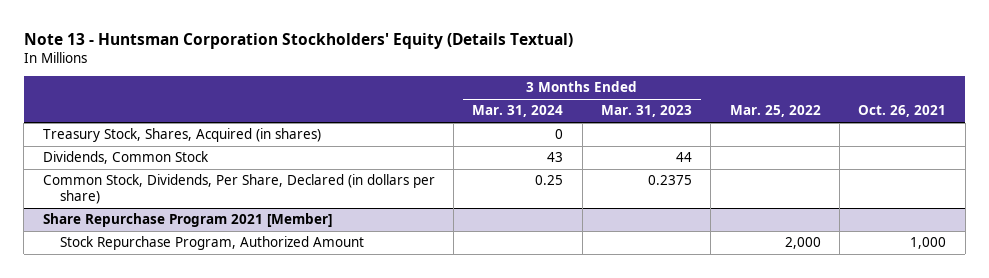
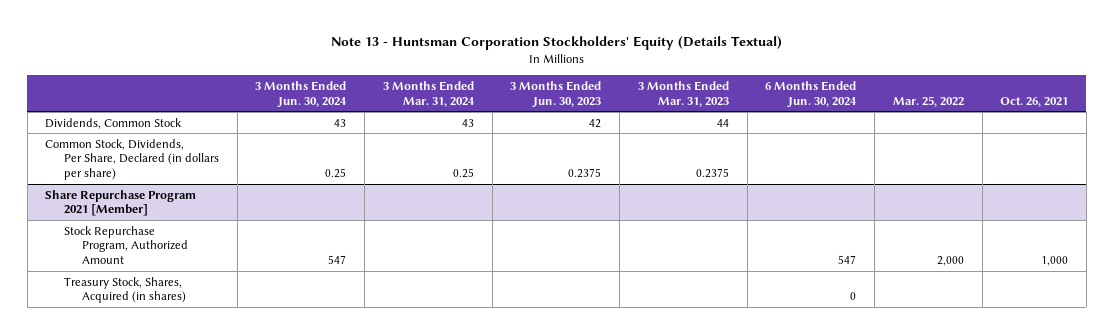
none -> [255,80,348,108] 3 Months Ended Jun. 30, 2024
none -> [510,80,602,108] 3 Months Ended Jun. 30, 2023
none -> [765,80,858,108] 6 Months Ended Jun. 30, 2024
[42,128,321,143] Treasury Stock, Shares, Acquired (in shares) -> none
none -> [63,276,187,304] Treasury Stock, Shares, Acquired (in shares)

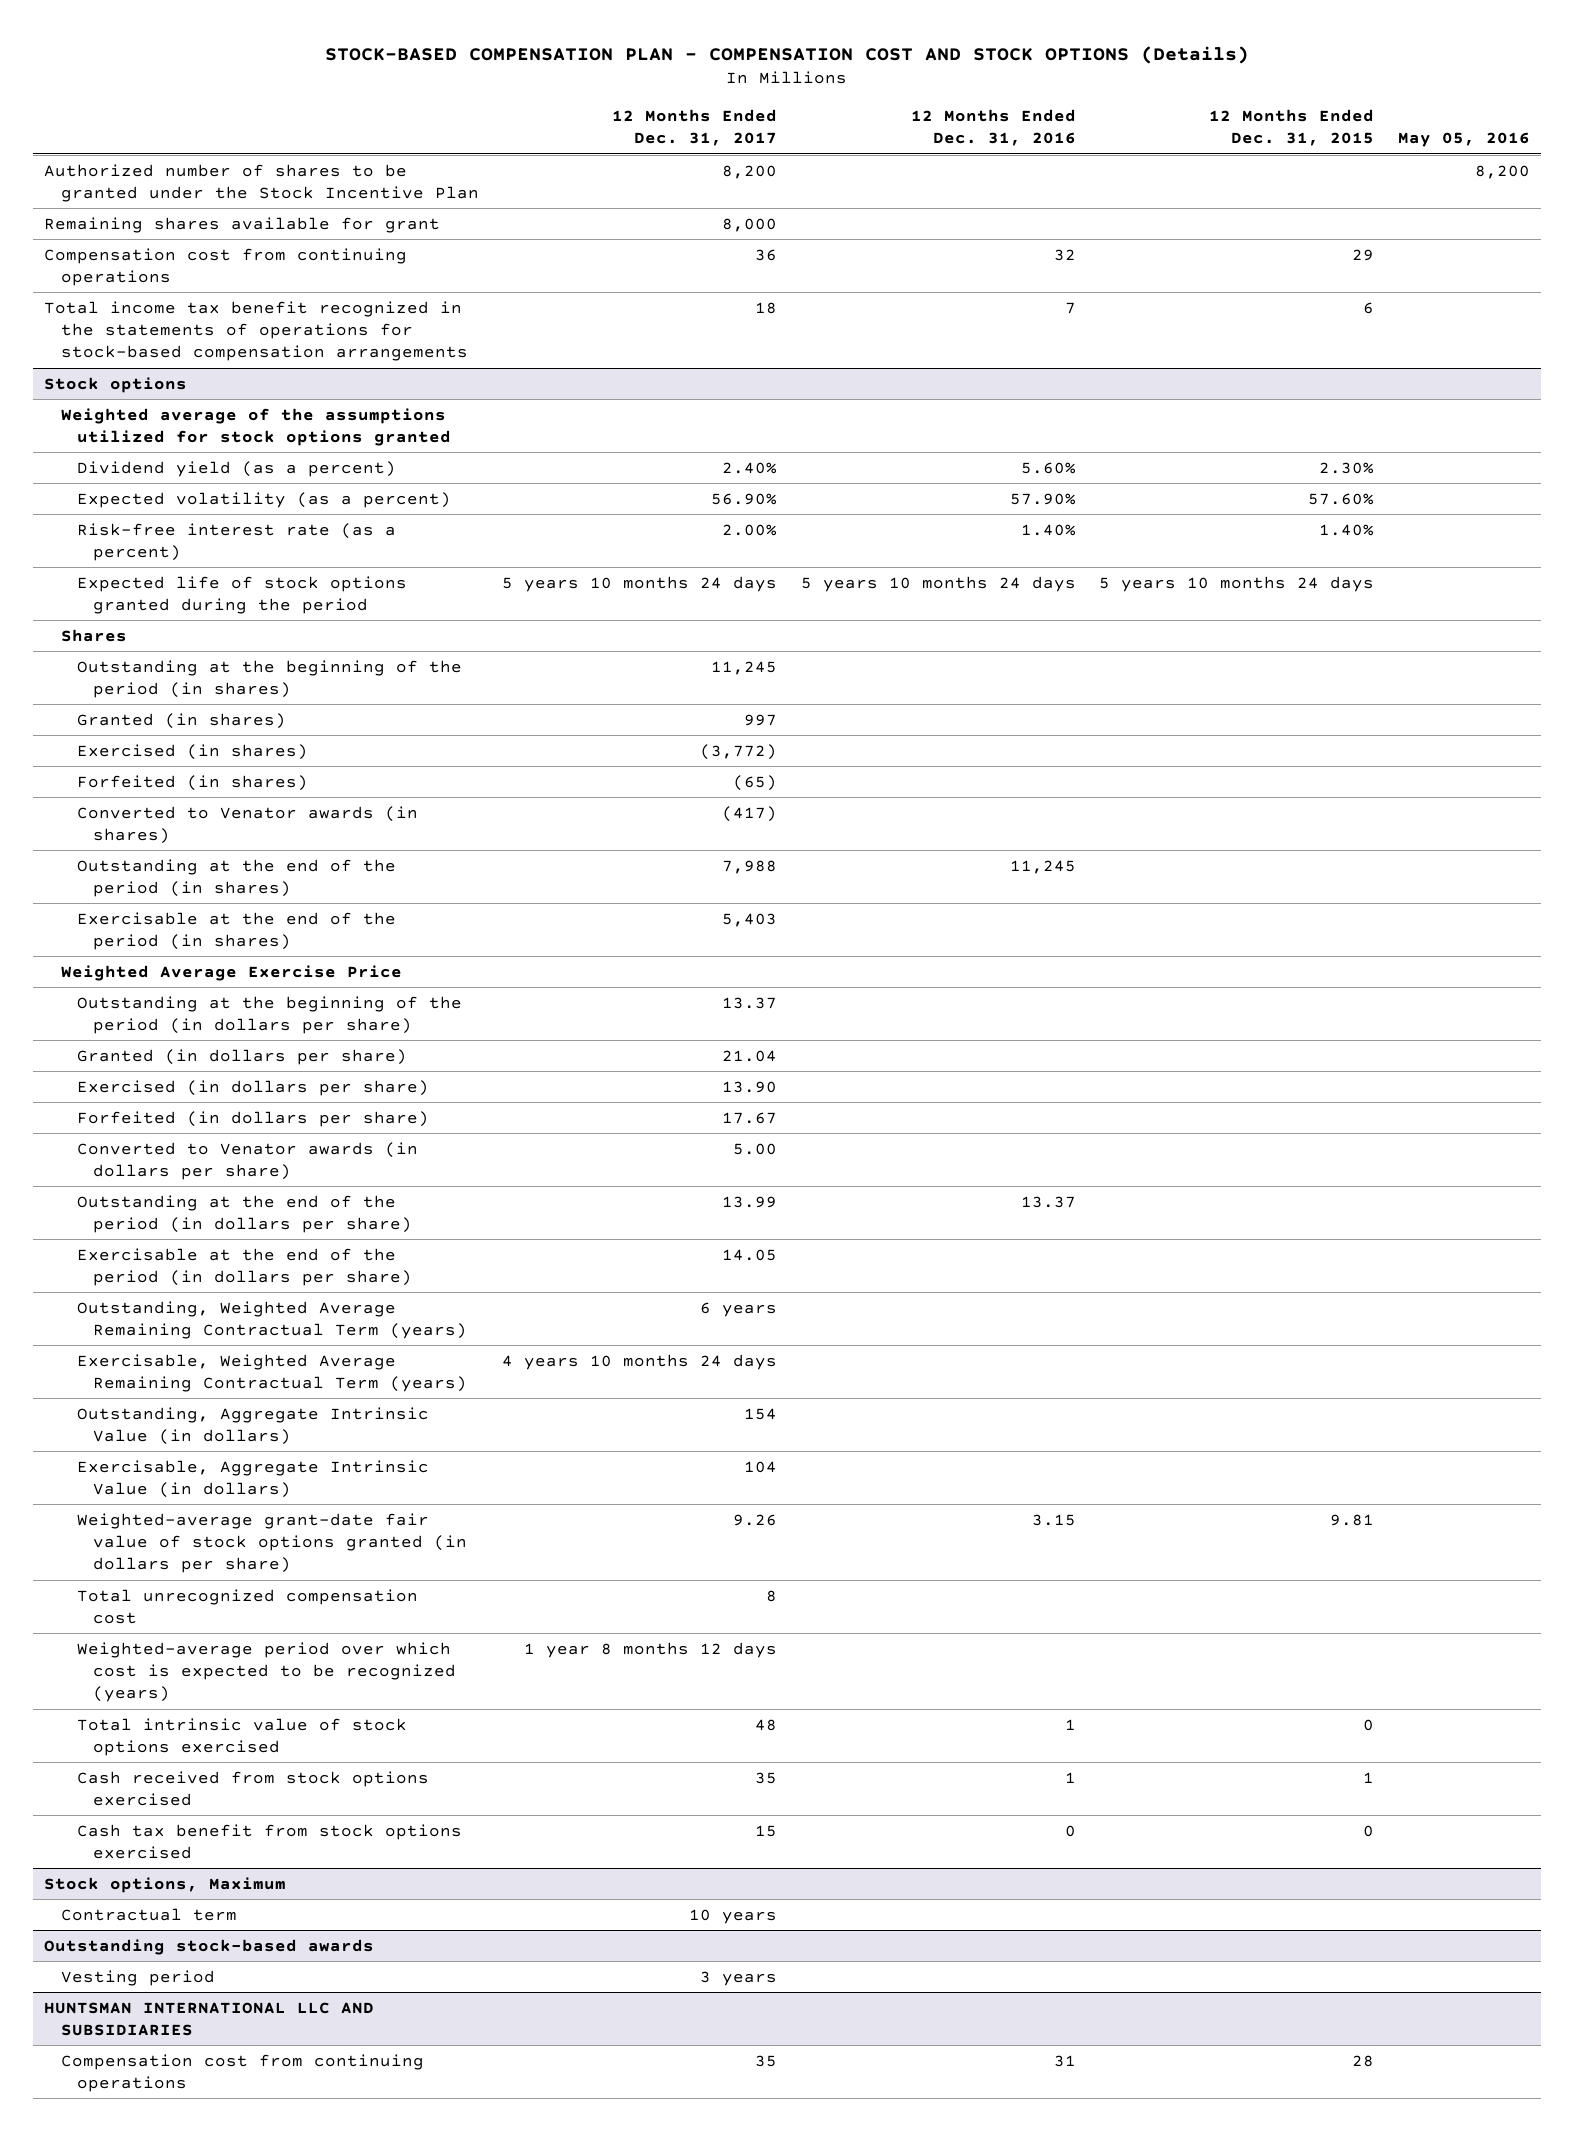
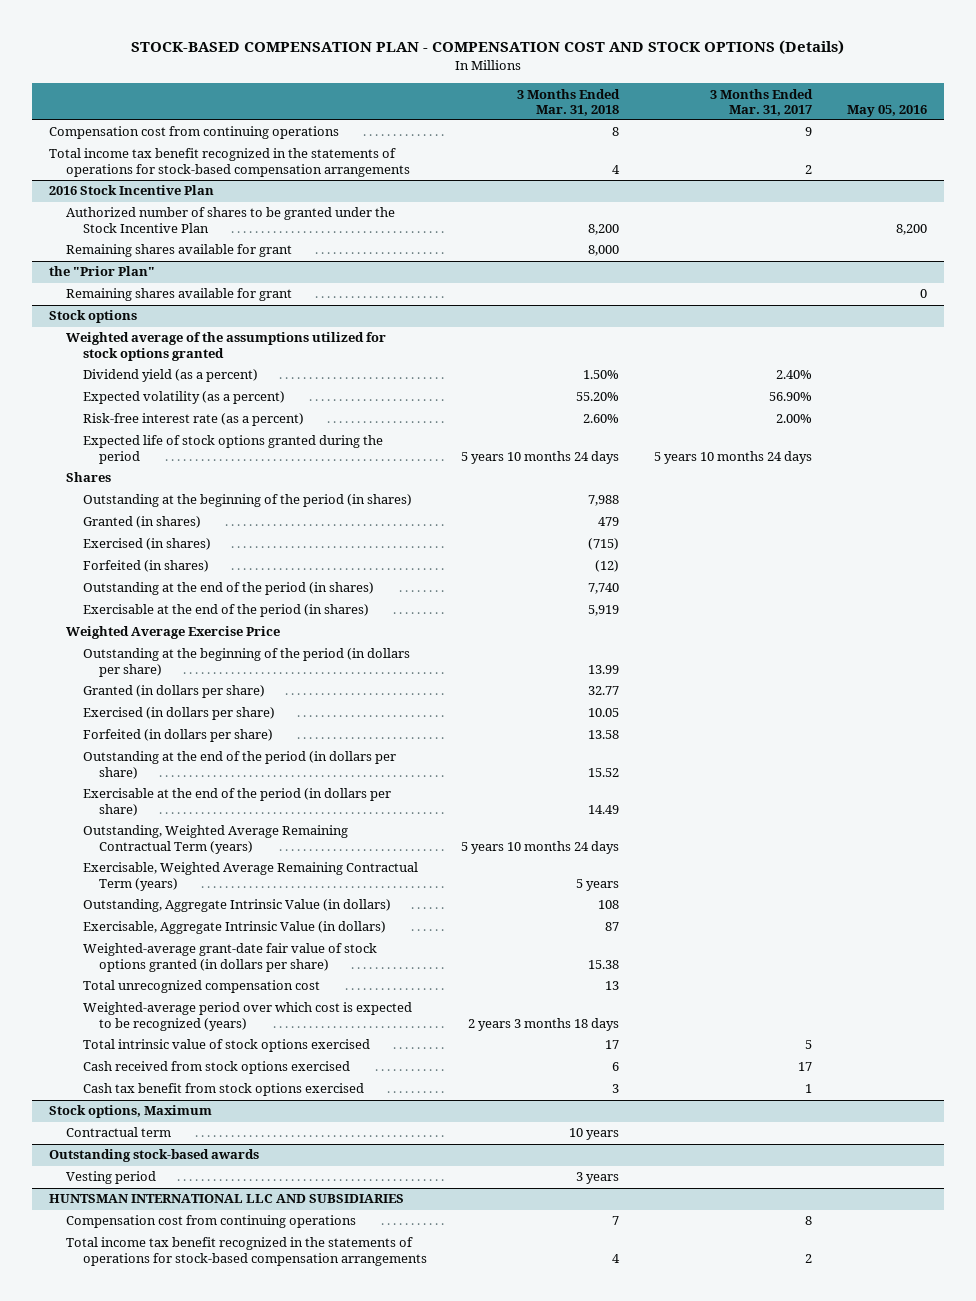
[612,109,778,147] 12 Months Ended Dec. 31, 2017 -> none
[910,109,1076,147] 12 Months Ended Dec. 31, 2016 -> none
[1209,109,1375,147] 12 Months Ended Dec. 31, 2015 -> none
none -> [517,88,621,116] 3 Months Ended Mar. 31, 2018
none -> [709,88,813,116] 3 Months Ended Mar. 31, 2017
[44,163,479,202] Authorized number of shares to be granted under the Stock Incentive Plan -> none
[44,216,441,233] Remaining shares available for grant -> none
none -> [49,185,215,196] 2016 Stock Incentive Plan
none -> [66,207,396,233] Authorized number of shares to be granted under the Stock Incentive Plan
none -> [66,244,293,258] Remaining shares available for grant
none -> [49,266,156,277] the "Prior Plan"
none -> [66,288,293,302] Remaining shares available for grant
[76,805,418,844] Converted to Venator awards (in shares) -> none
[76,1141,418,1180] Converted to Venator awards (in dollars per share) -> none
none -> [66,1237,427,1266] Total income tax benefit recognized in the statements of operations for stock-based compensation arrangements

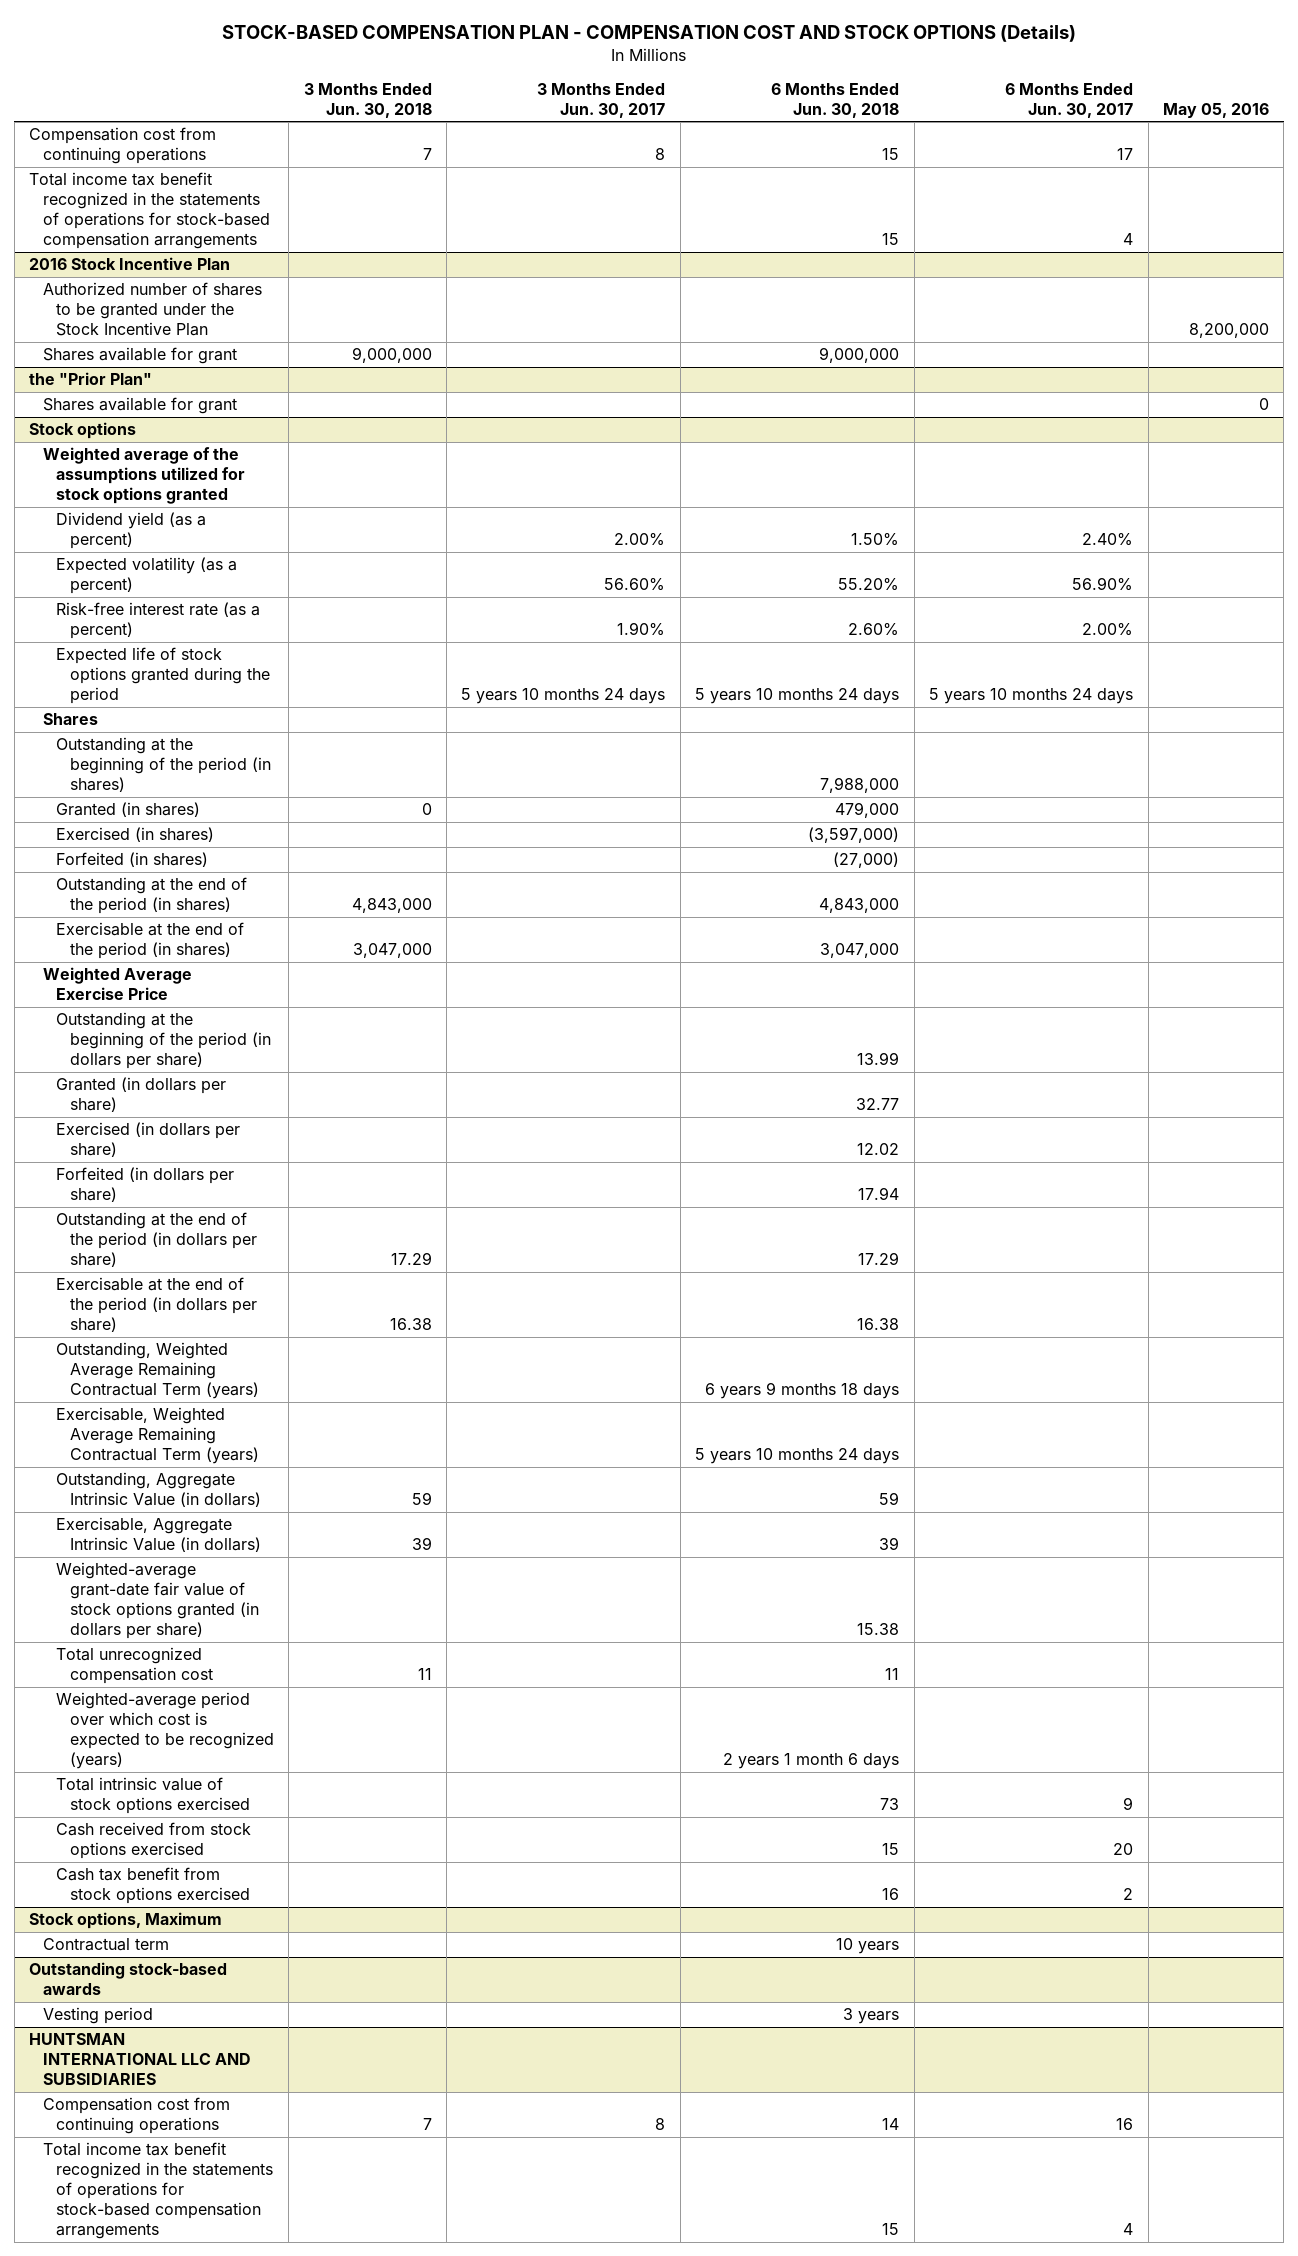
[517,88,621,116] 3 Months Ended Mar. 31, 2018 -> none
[709,88,813,116] 3 Months Ended Mar. 31, 2017 -> none
none -> [303,82,432,118] 3 Months Ended Jun. 30, 2018
none -> [537,82,666,118] 3 Months Ended Jun. 30, 2017
none -> [771,82,900,118] 6 Months Ended Jun. 30, 2018
none -> [1005,82,1134,118] 6 Months Ended Jun. 30, 2017
[895,223,927,235] 8,200 -> [1189,323,1270,339] 8,200,000
[66,244,293,258] Remaining shares available for grant -> [42,347,237,365] Shares available for grant
[66,288,293,302] Remaining shares available for grant -> [42,397,237,415] Shares available for grant

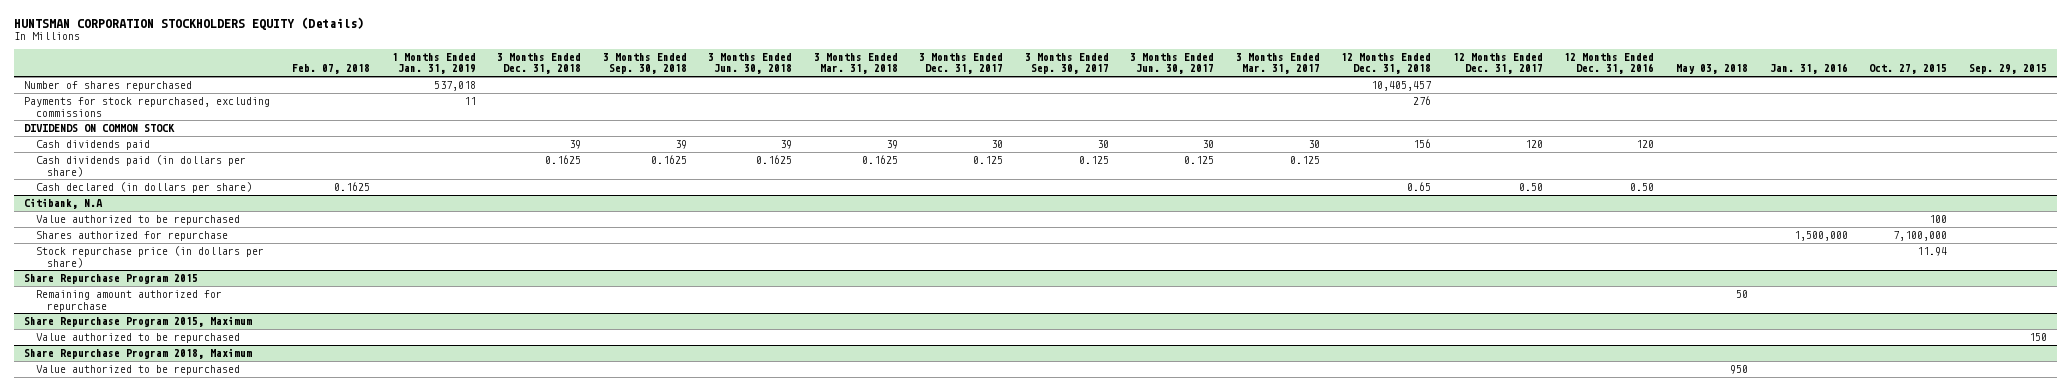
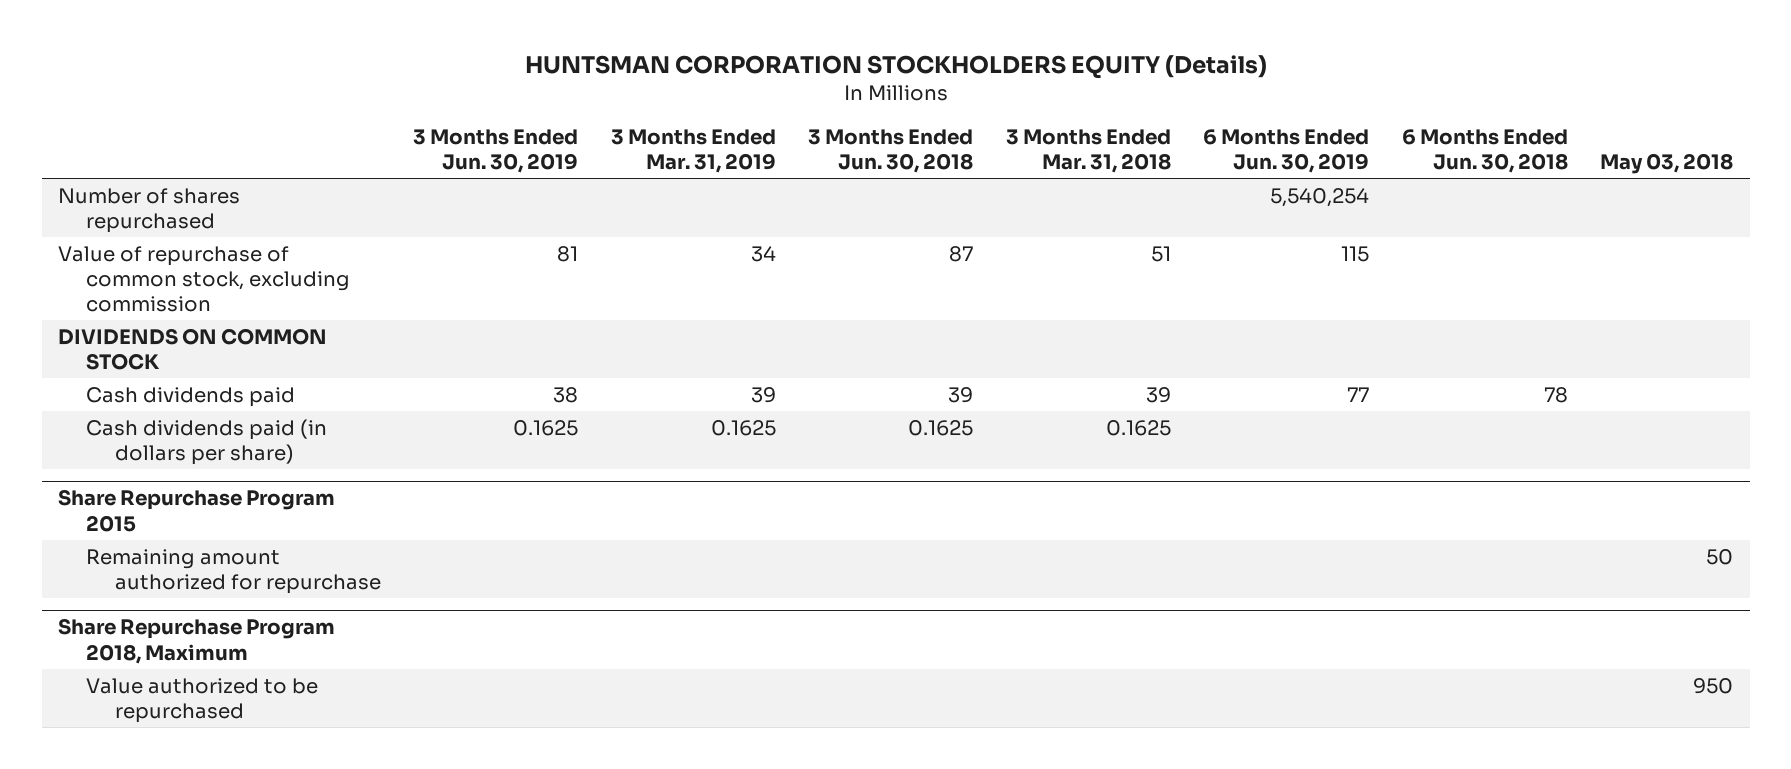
[291,64,370,75] Feb. 07, 2018 -> none
[391,53,476,75] 1 Months Ended Jan. 31, 2019 -> none
[497,53,582,75] 3 Months Ended Dec. 31, 2018 -> none
[602,53,687,75] 3 Months Ended Sep. 30, 2018 -> none
[919,53,1004,75] 3 Months Ended Dec. 31, 2017 -> none
[1024,53,1109,75] 3 Months Ended Sep. 30, 2017 -> none
[1130,53,1215,75] 3 Months Ended Jun. 30, 2017 -> none
[1235,53,1320,75] 3 Months Ended Mar. 31, 2017 -> none
[1341,53,1432,75] 12 Months Ended Dec. 31, 2018 -> none
[1452,53,1543,75] 12 Months Ended Dec. 31, 2017 -> none
[1564,53,1655,75] 12 Months Ended Dec. 31, 2016 -> none
[1769,63,1848,75] Jan. 31, 2016 -> none
[1869,64,1948,75] Oct. 27, 2015 -> none
[1968,64,2047,75] Sep. 29, 2015 -> none
none -> [413,128,579,173] 3 Months Ended Jun. 30, 2019
none -> [610,128,776,173] 3 Months Ended Mar. 31, 2019
none -> [1203,128,1370,173] 6 Months Ended Jun. 30, 2019
none -> [1401,128,1568,173] 6 Months Ended Jun. 30, 2018
[24,97,271,117] Payments for stock repurchased, excluding commissions -> none
none -> [58,245,351,313] Value of repurchase of common stock, excluding commission
[35,182,252,194] Cash declared (in dollars per share) -> none
[24,198,104,210] Citibank, N.A -> none
[35,215,240,226] Value authorized to be repurchased -> none
[35,231,228,242] Shares authorized for repurchase -> none
[35,246,264,268] Stock repurchase price (in dollars per share) -> none
[24,316,253,328] Share Repurchase Program 2015, Maximum -> none
[35,333,240,344] Value authorized to be repurchased -> none

